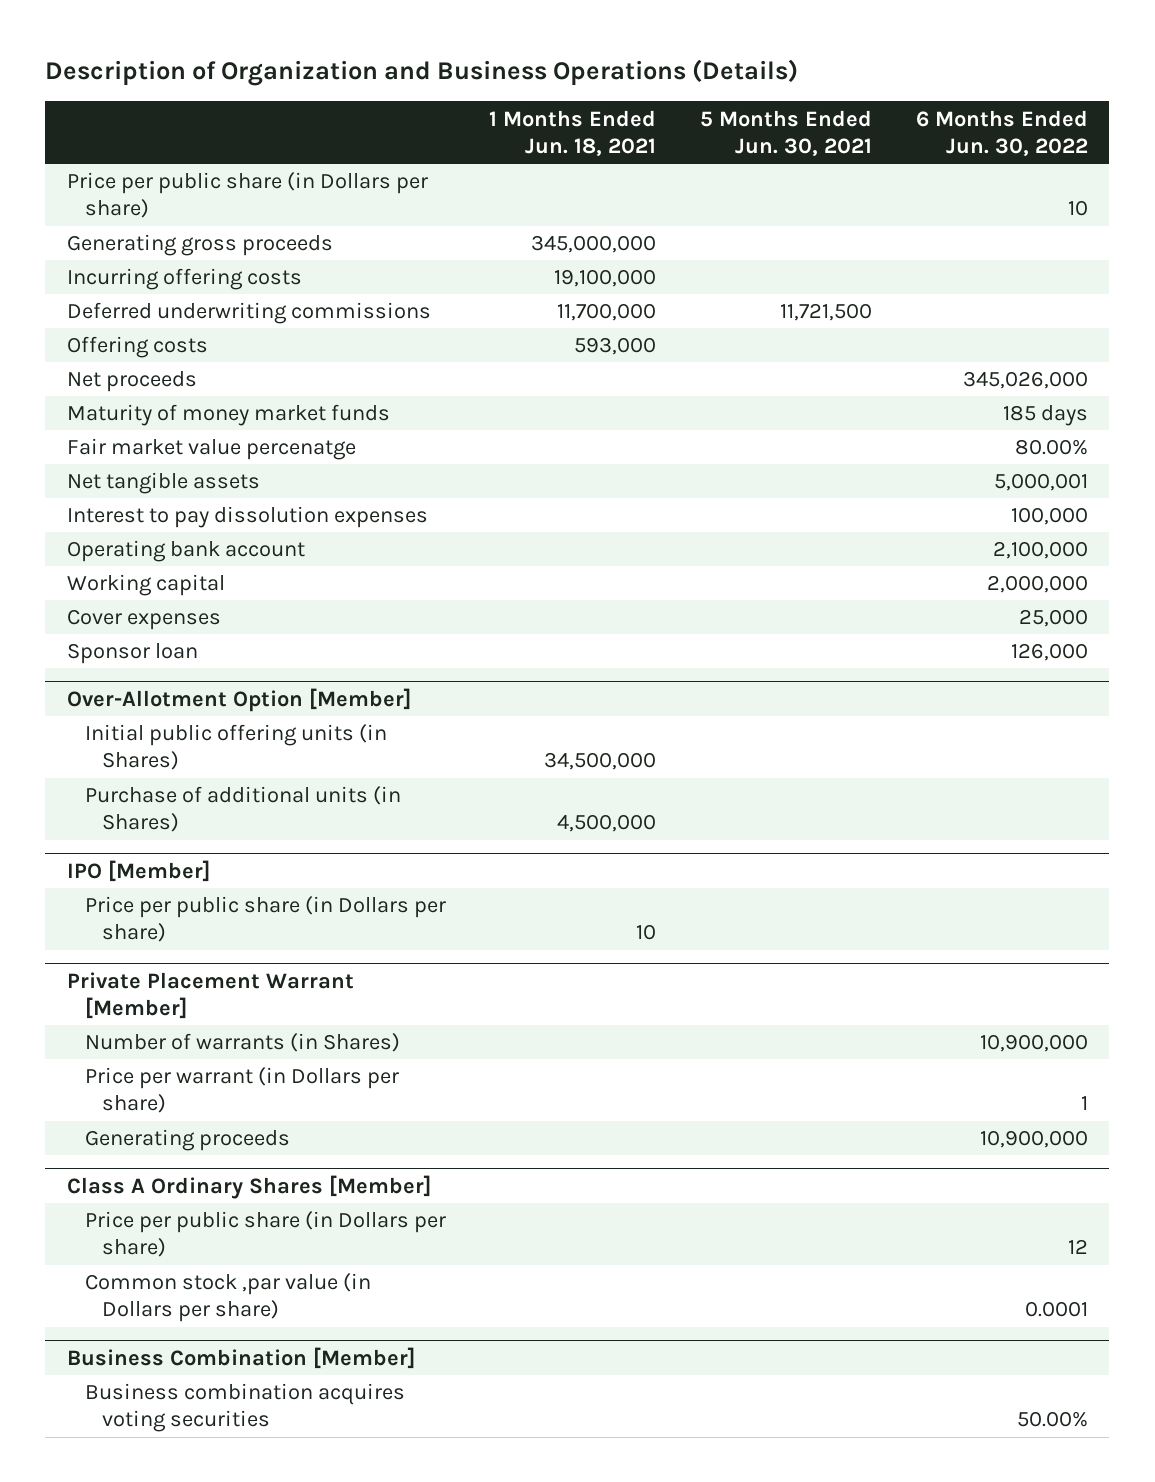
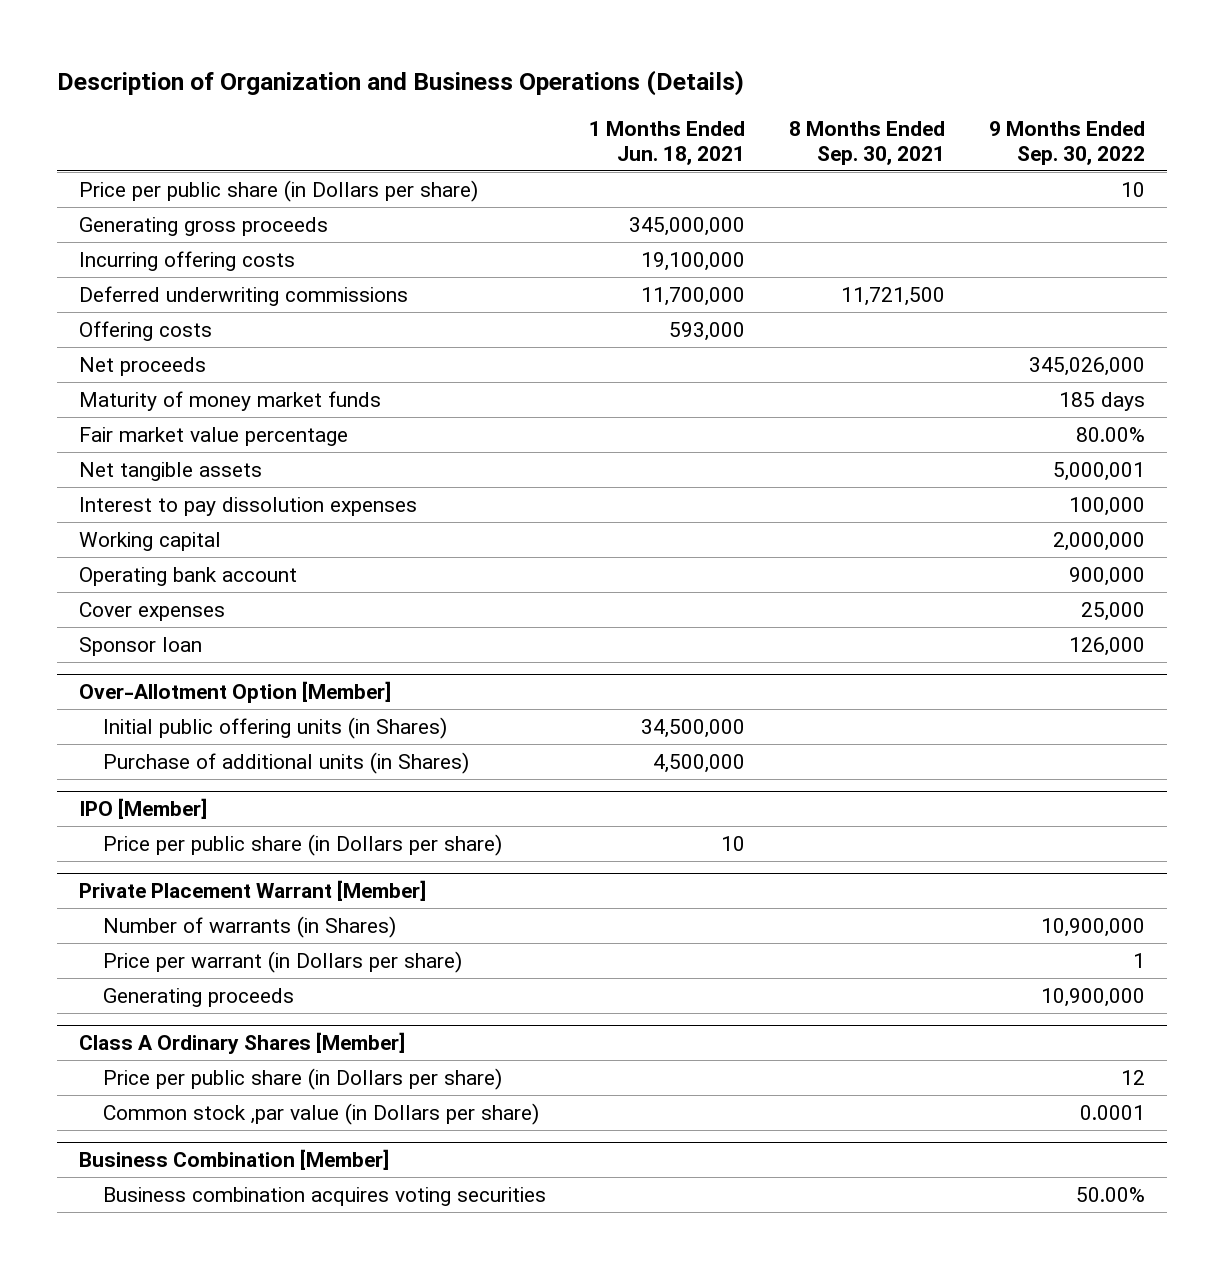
[699,109,872,156] 5 Months Ended Jun. 30, 2021 -> none
[915,109,1088,156] 6 Months Ended Jun. 30, 2022 -> none
none -> [789,120,946,166] 8 Months Ended Sep. 30, 2021
none -> [988,120,1145,166] 9 Months Ended Sep. 30, 2022
[67,438,357,461] Fair market value percenatge -> [78,426,348,446] Fair market value percentage
[67,540,306,563] Operating bank account -> [78,566,297,586] Operating bank account

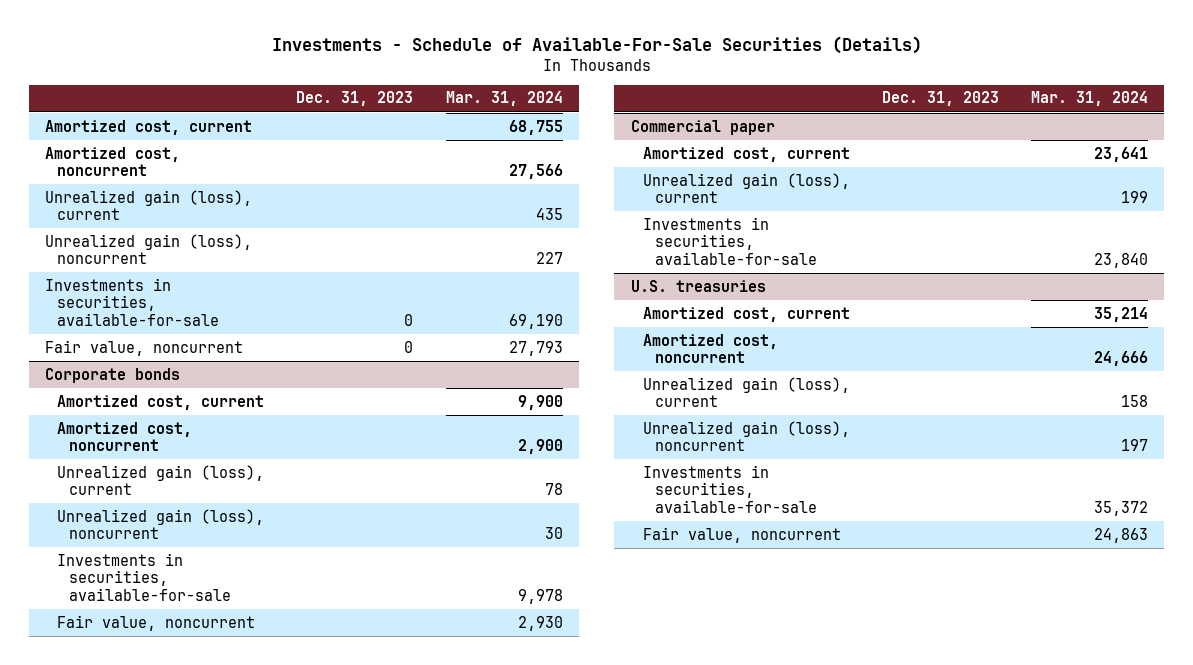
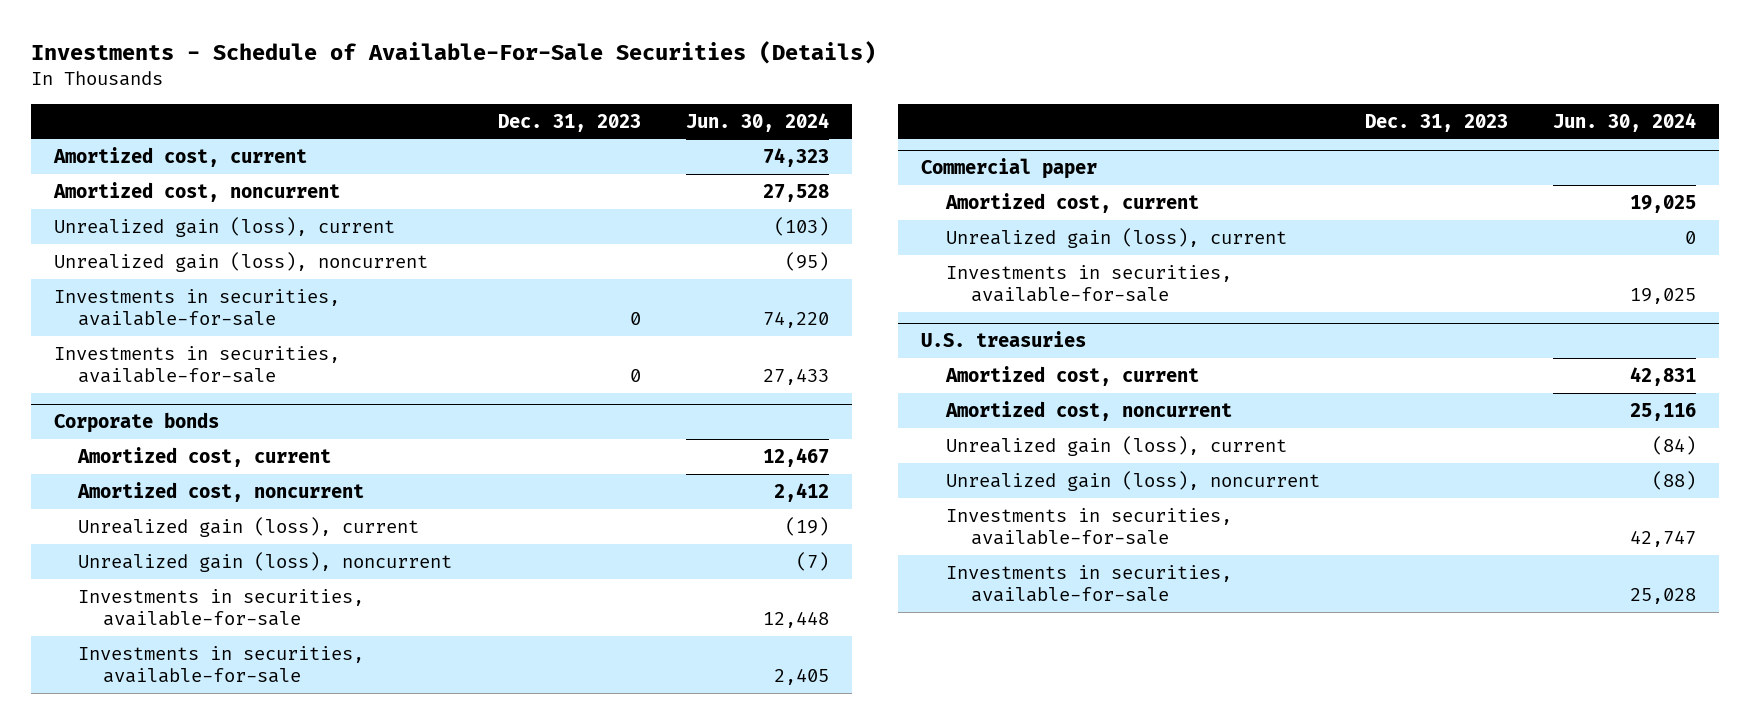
[445,91,563,107] Mar. 31, 2024 -> none
none -> [685,112,829,132] Jun. 30, 2024
[45,339,244,356] Fair value, noncurrent -> [53,345,340,384] Investments in securities, available-for-sale
[57,614,256,631] Fair value, noncurrent -> [78,645,365,684] Investments in securities, available-for-sale
[642,526,841,543] Fair value, noncurrent -> [945,564,1232,603] Investments in securities, available-for-sale

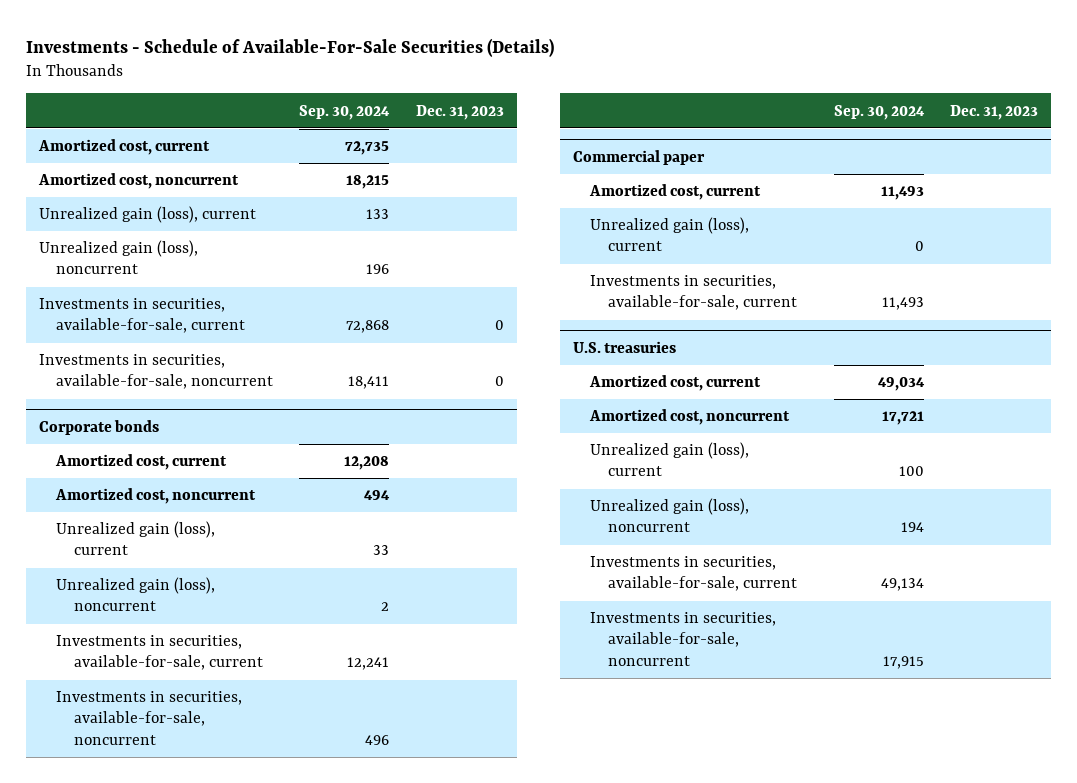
[685,112,829,132] Jun. 30, 2024 -> none
none -> [299,104,391,120] Sep. 30, 2024
[53,288,340,327] Investments in securities, available-for-sale -> [38,298,246,334] Investments in securities, available-for-sale, current
[53,345,340,384] Investments in securities, available-for-sale -> [38,354,274,390] Investments in securities, available-for-sale, noncurrent
[78,588,365,627] Investments in securities, available-for-sale -> [56,635,263,671] Investments in securities, available-for-sale, current
[78,645,365,684] Investments in securities, available-for-sale -> [56,691,243,745] Investments in securities, available-for-sale, noncurrent
[945,264,1232,303] Investments in securities, available-for-sale -> [590,275,797,311] Investments in securities, available-for-sale, current
[945,507,1232,546] Investments in securities, available-for-sale -> [590,556,797,592] Investments in securities, available-for-sale, current
[945,564,1232,603] Investments in securities, available-for-sale -> [590,612,777,666] Investments in securities, available-for-sale, noncurrent

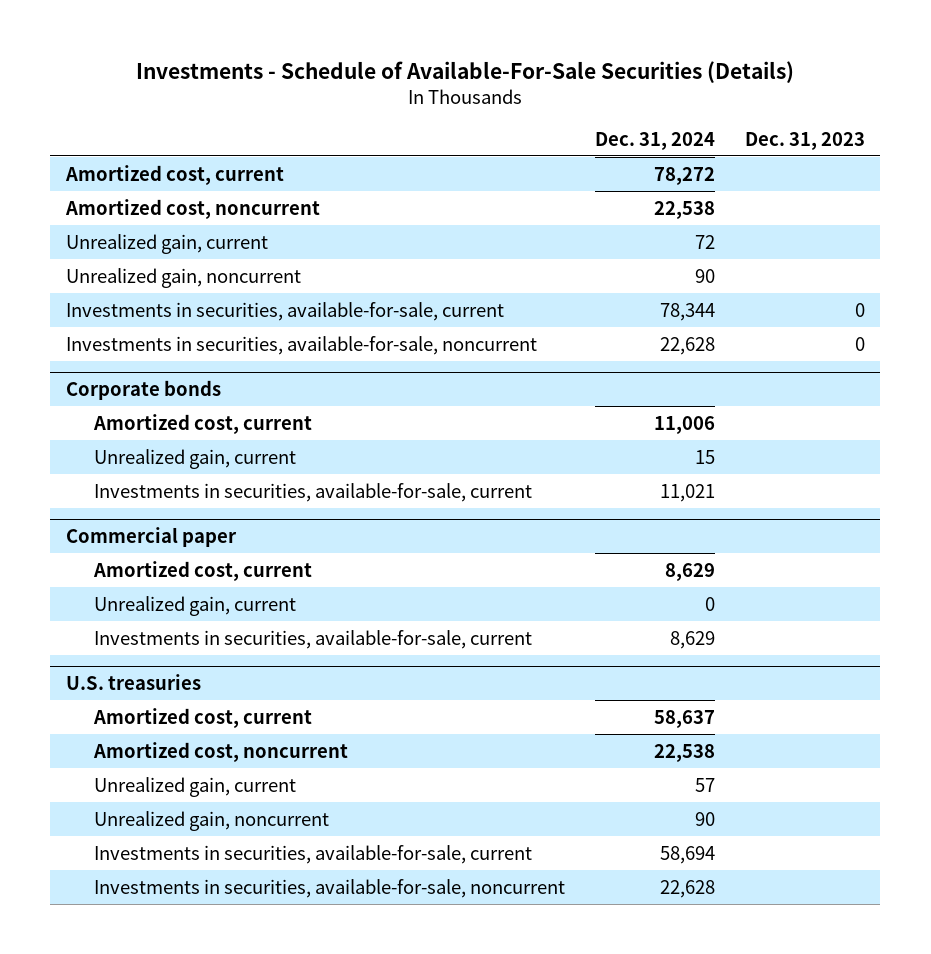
[299,104,391,120] Sep. 30, 2024 -> none
none -> [594,131,715,150] Dec. 31, 2024
[38,206,256,224] Unrealized gain (loss), current -> [65,233,268,254] Unrealized gain, current
[38,240,198,275] Unrealized gain (loss), noncurrent -> [65,267,301,288] Unrealized gain, noncurrent
[55,488,257,505] Amortized cost, noncurrent -> none
[56,577,216,612] Unrealized gain (loss), noncurrent -> none
[56,521,216,556] Unrealized gain (loss), current -> [93,448,296,469] Unrealized gain, current
[56,691,243,745] Investments in securities, available-for-sale, noncurrent -> none
[590,217,750,252] Unrealized gain (loss), current -> [93,595,296,616] Unrealized gain, current
[590,442,750,477] Unrealized gain (loss), current -> [93,776,296,797] Unrealized gain, current
[590,498,750,533] Unrealized gain (loss), noncurrent -> [93,810,329,831] Unrealized gain, noncurrent

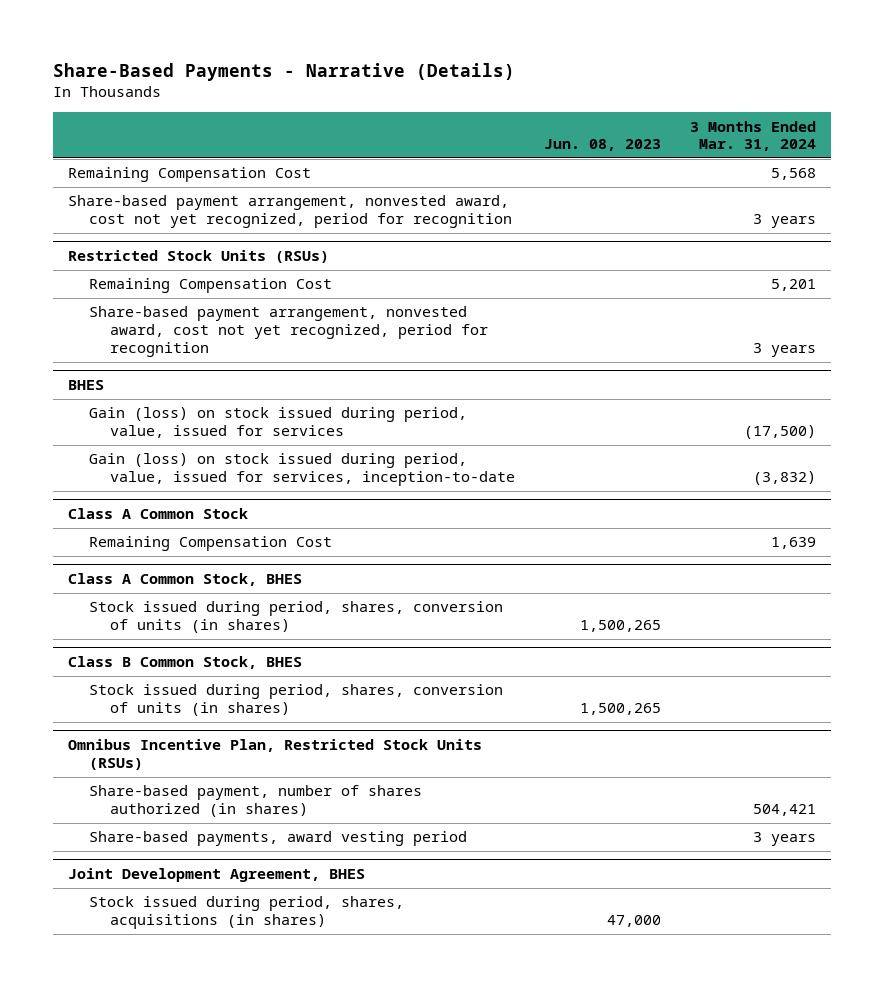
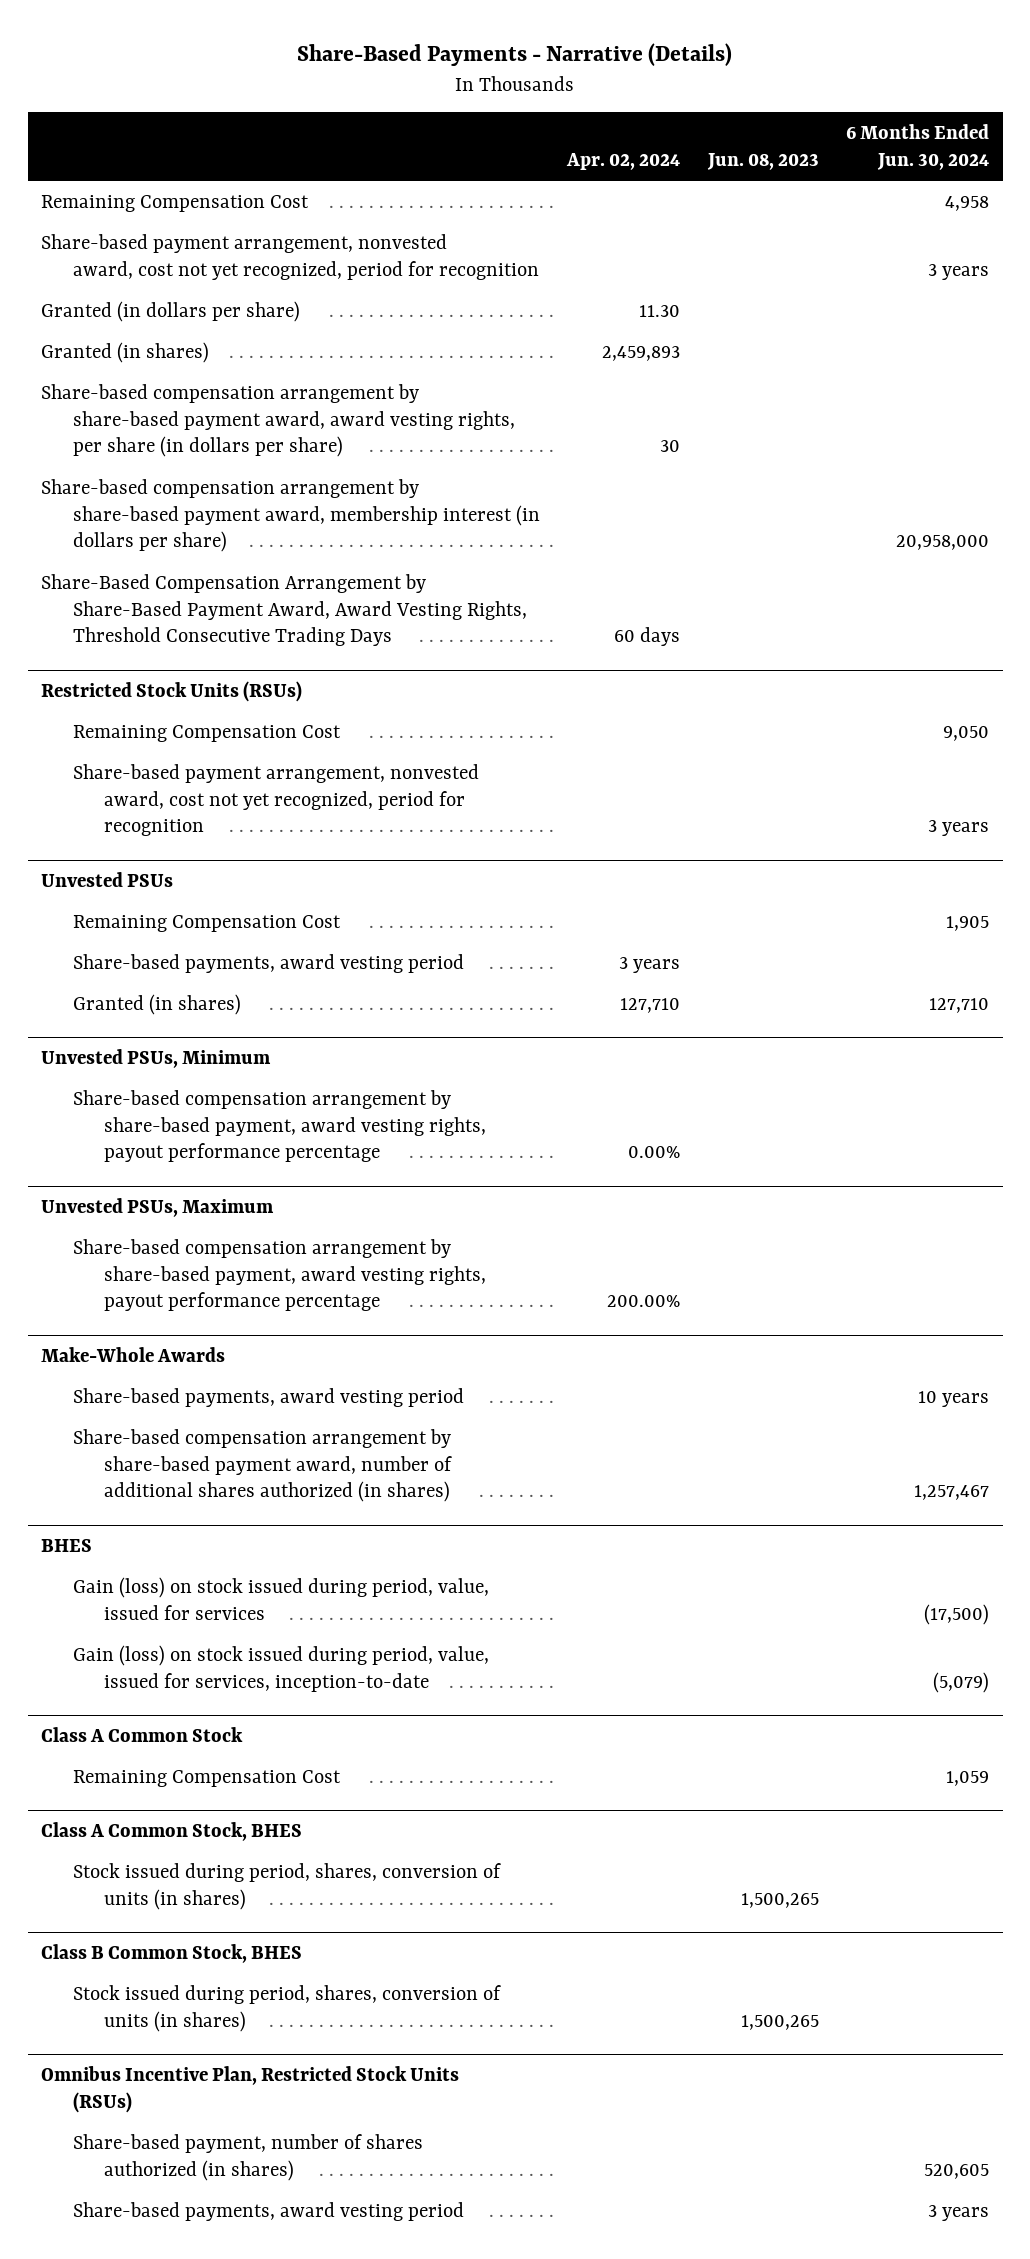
[690,120,817,152] 3 Months Ended Mar. 31, 2024 -> none
none -> [566,152,681,170] Apr. 02, 2024
none -> [846,123,990,170] 6 Months Ended Jun. 30, 2024
none -> [41,300,301,322] Granted (in dollars per share)
none -> [41,341,210,363] Granted (in shares)
none -> [41,383,515,458] Share-based compensation arrangement by share-based payment award, award vesting rights, per share (in dollars per share)
none -> [41,478,540,553] Share-based compensation arrangement by share-based payment award, membership interest (in dollars per share)
none -> [41,573,527,647] Share-Based Compensation Arrangement by Share-Based Payment Award, Award Vesting Rights, Threshold Consecutive Trading Days
none -> [41,872,174,888] Unvested PSUs
none -> [72,914,341,932] Remaining Compensation Cost
none -> [72,953,464,973] Share-based payments, award vesting period
none -> [72,993,241,1015] Granted (in shares)
none -> [41,1049,272,1069] Unvested PSUs, Minimum
none -> [72,1089,487,1163] Share-based compensation arrangement by share-based payment, award vesting rights, payout performance percentage
none -> [41,1198,275,1218] Unvested PSUs, Maximum
none -> [72,1238,487,1312] Share-based compensation arrangement by share-based payment, award vesting rights, payout performance percentage
none -> [41,1347,226,1363] Make-Whole Awards
none -> [72,1387,464,1407] Share-based payments, award vesting period
none -> [72,1428,453,1503] Share-based compensation arrangement by share-based payment award, number of additional shares authorized (in shares)
[67,868,365,883] Joint Development Agreement, BHES -> none
[88,896,404,930] Stock issued during period, shares, acquisitions (in shares) -> none

